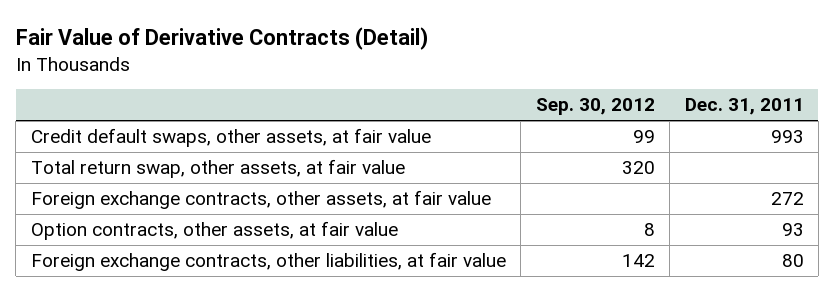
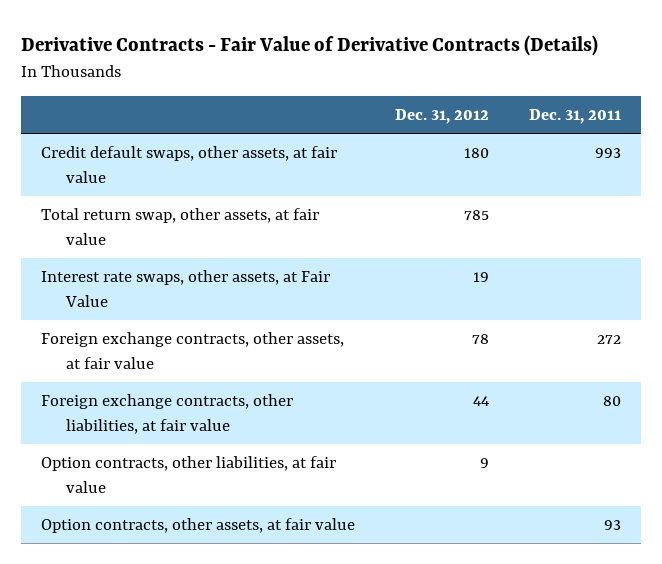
[15,27,428,51] Fair Value of Derivative Contracts (Detail) -> [21,34,599,56] Derivative Contracts - Fair Value of Derivative Contracts (Details)
[535,98,655,116] Sep. 30, 2012 -> none
none -> [394,109,489,125] Dec. 31, 2012
none -> [41,270,331,307] Interest rate swaps, other assets, at Fair Value
none -> [41,456,337,493] Option contracts, other liabilities, at fair value
[30,221,398,241] Option contracts, other assets, at fair value -> [41,518,356,534] Option contracts, other assets, at fair value

